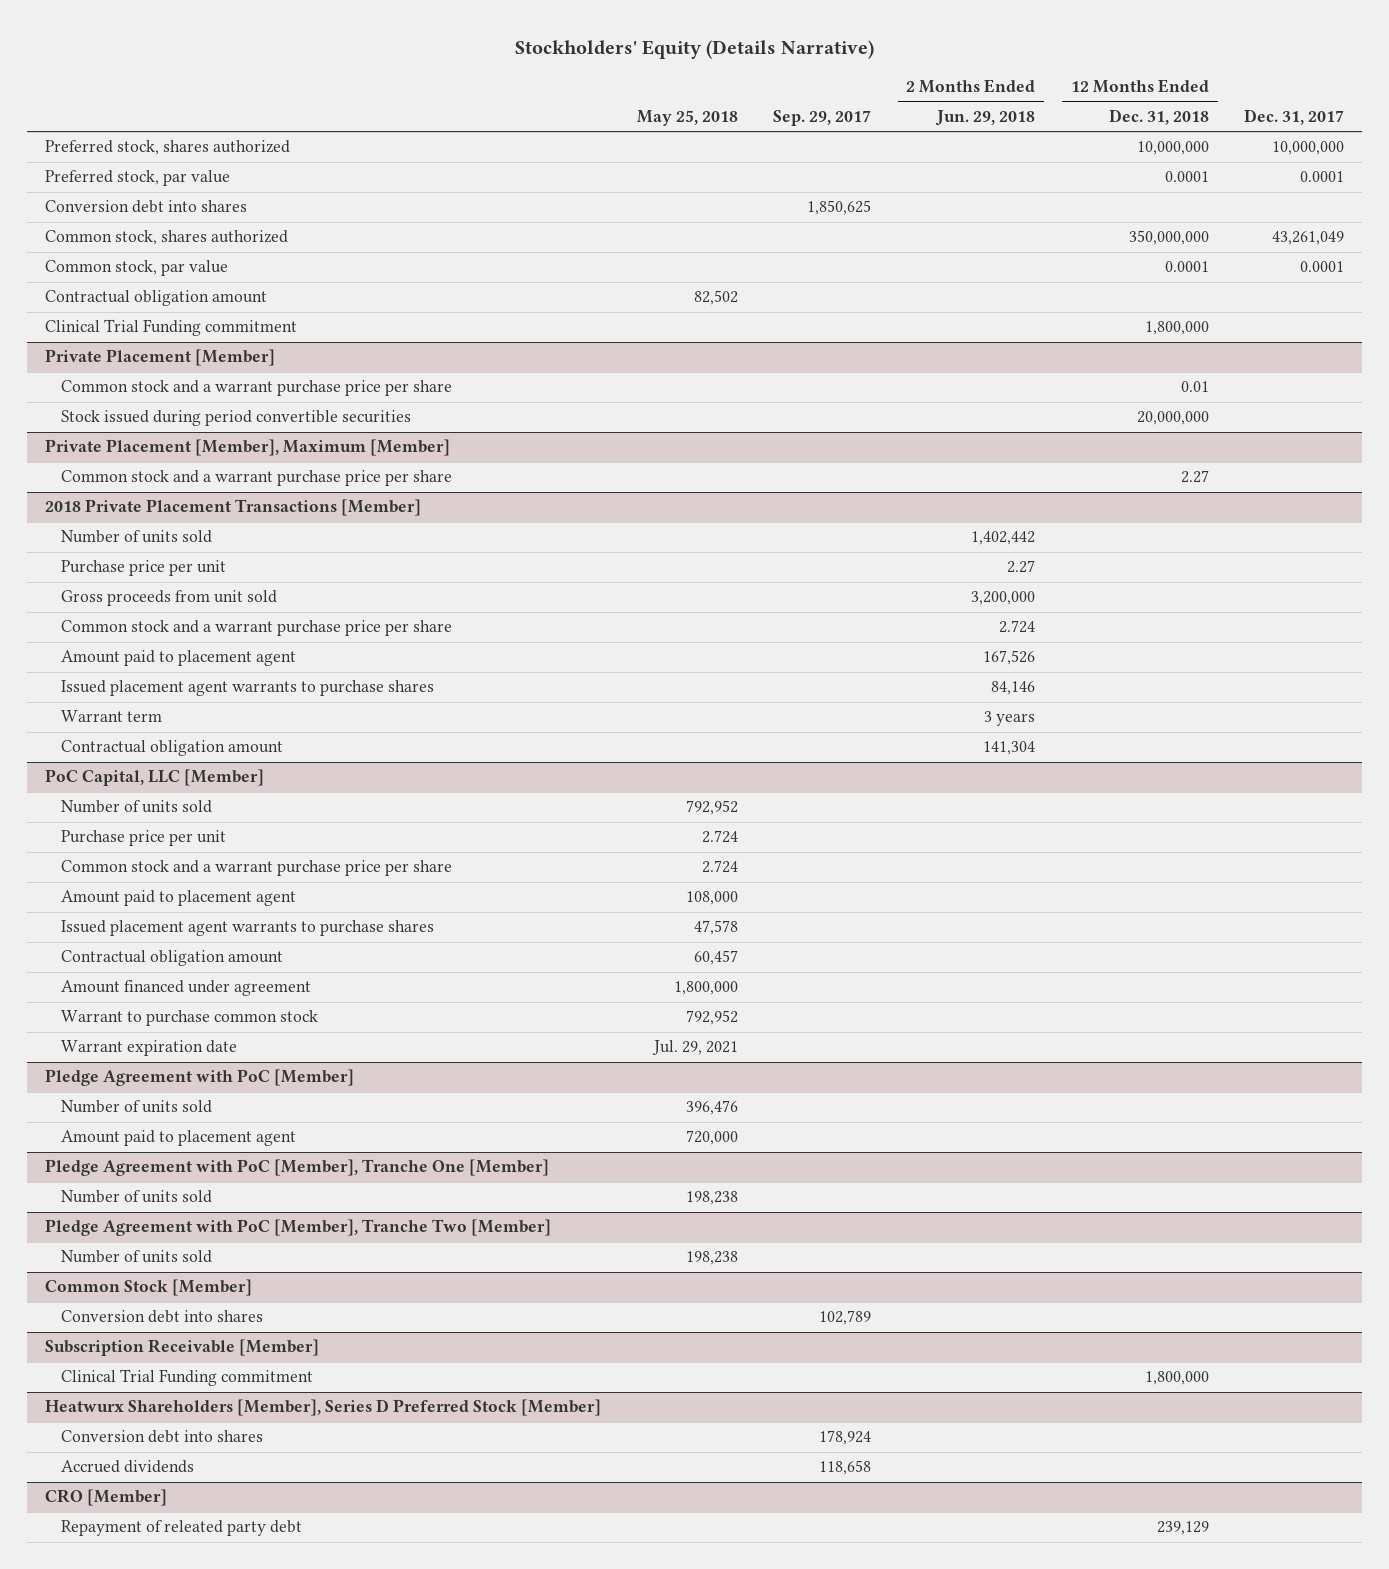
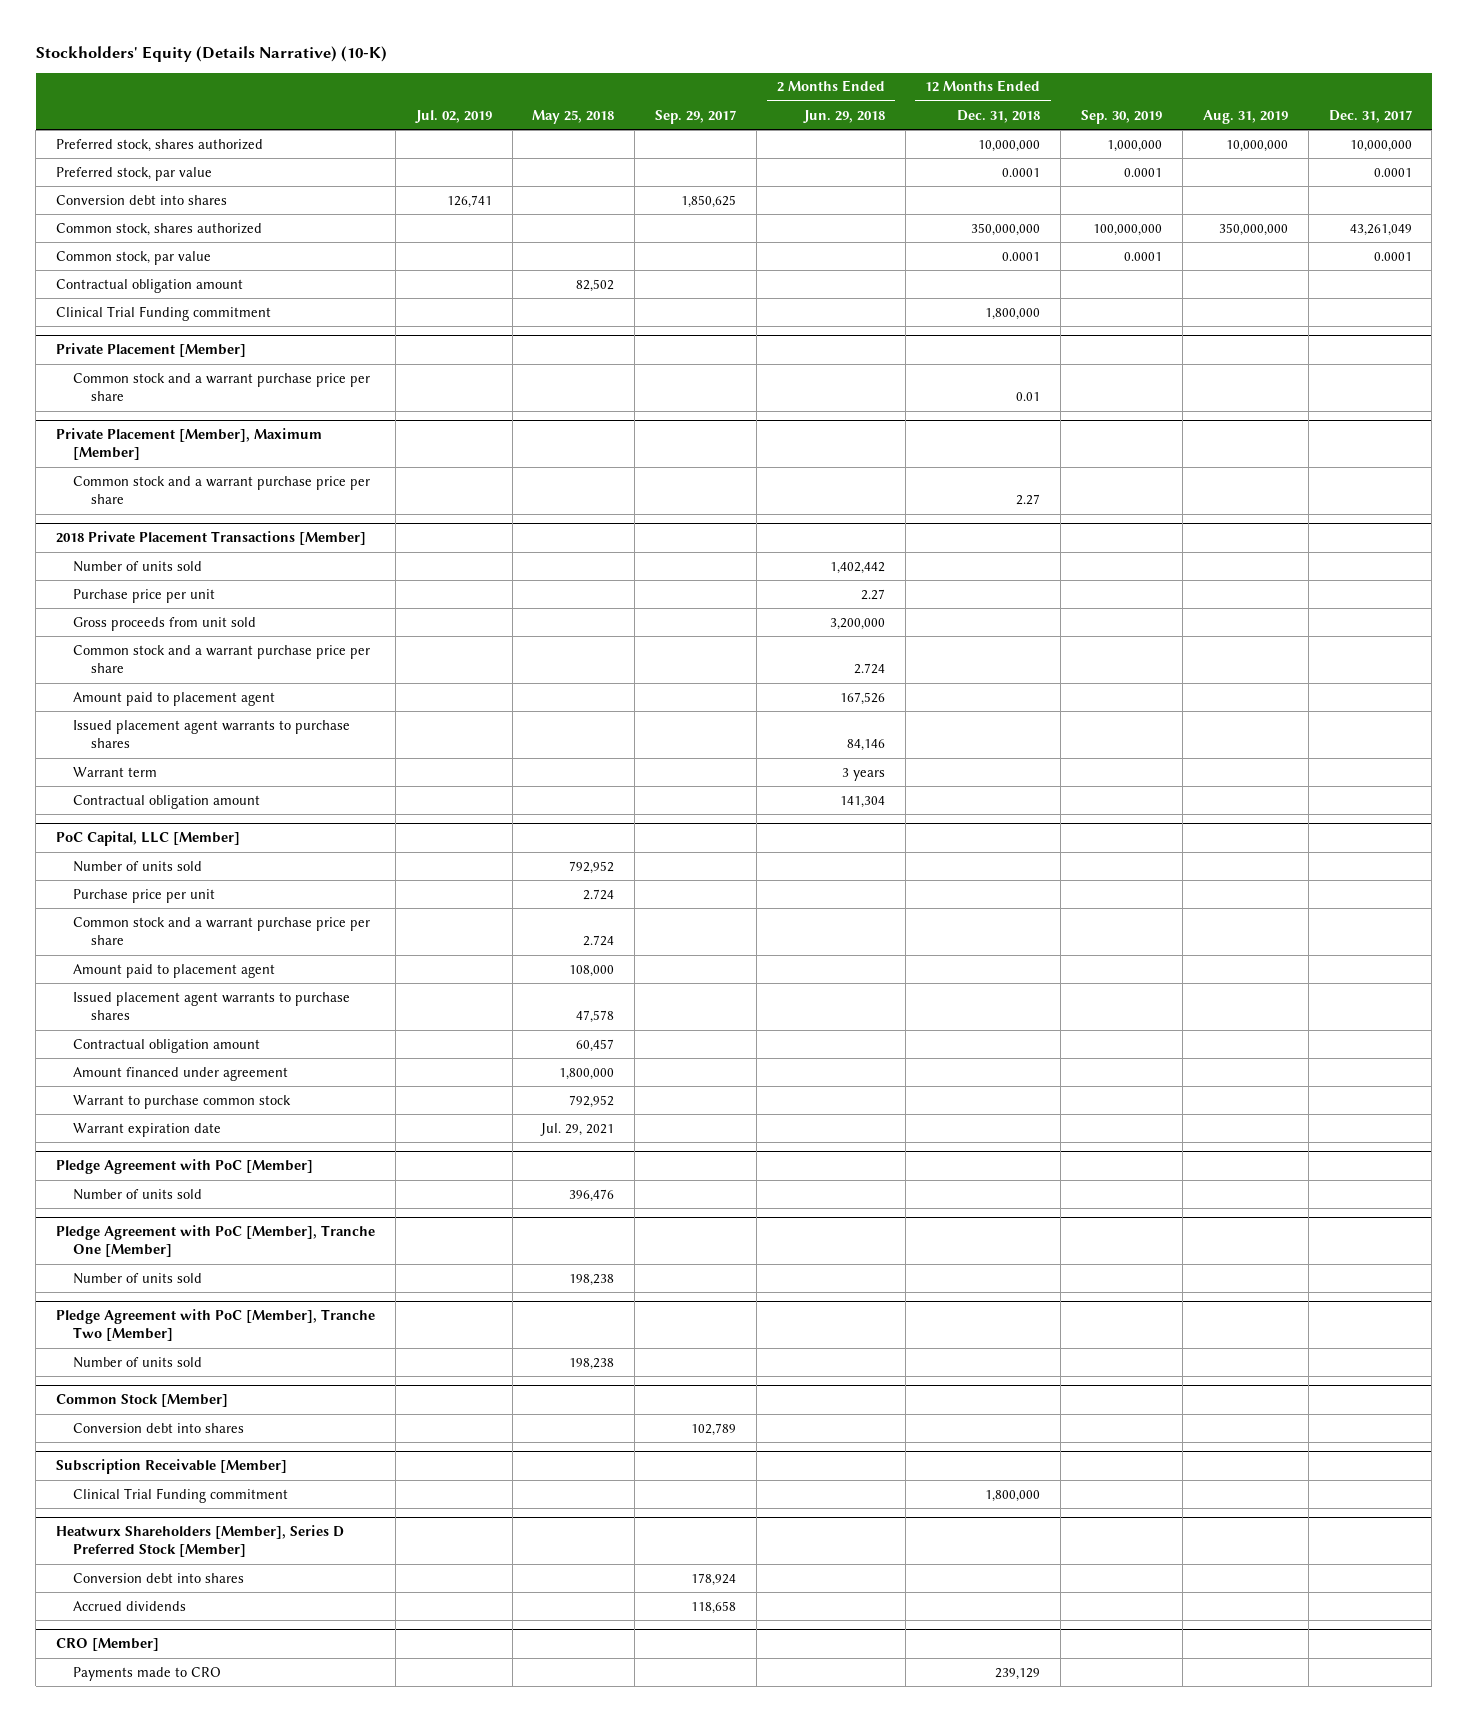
[514,40,874,60] Stockholders' Equity (Details Narrative) -> [35,46,387,63] Stockholders' Equity (Details Narrative) (10-K)
none -> [414,109,492,123] Jul. 02, 2019
none -> [1081,109,1163,124] Sep. 30, 2019
none -> [1202,109,1288,124] Aug. 31, 2019
[61,410,412,427] Stock issued during period convertible securities -> none
[61,1130,297,1147] Amount paid to placement agent -> none
[61,1520,303,1537] Repayment of releated party debt -> [73,1666,222,1681] Payments made to CRO

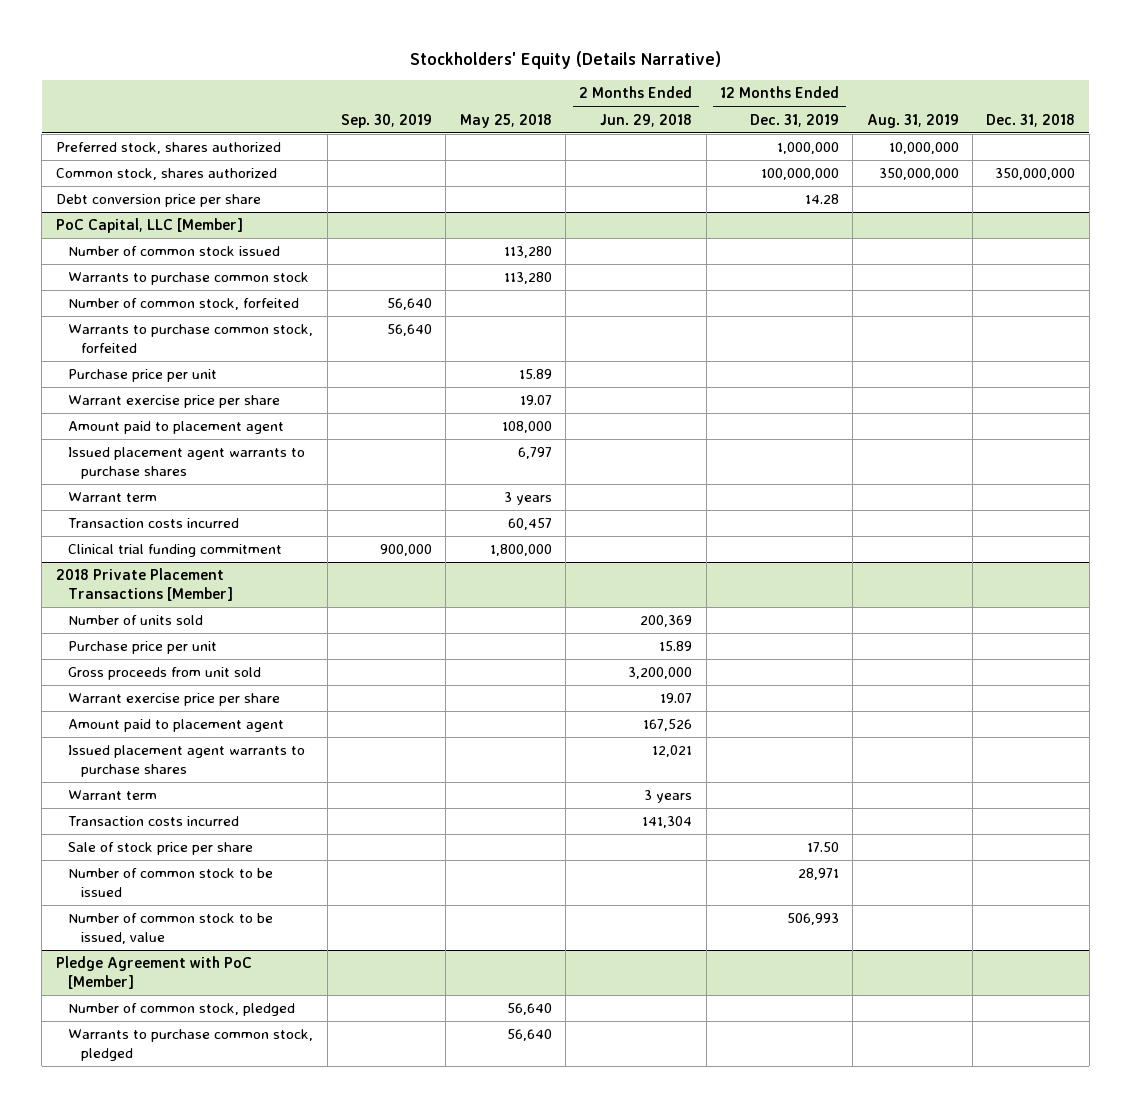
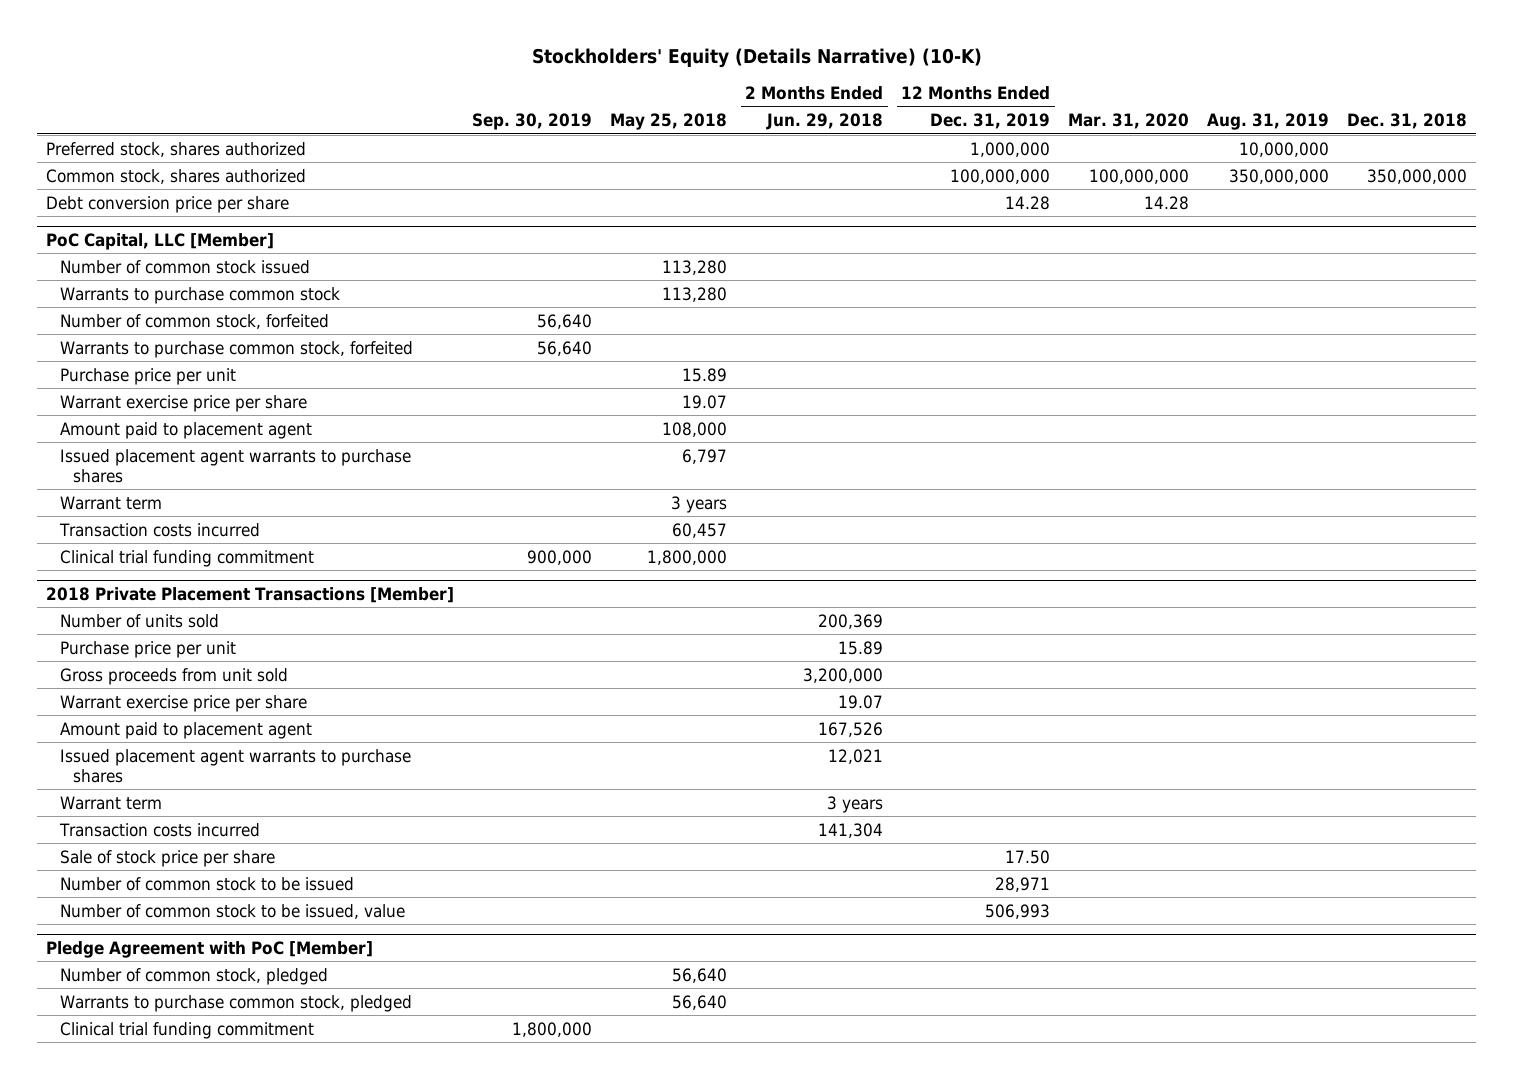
[409,51,721,70] Stockholders' Equity (Details Narrative) -> [531,48,982,69] Stockholders' Equity (Details Narrative) (10-K)
none -> [1068,113,1190,130] Mar. 31, 2020
none -> [59,1021,314,1039] Clinical trial funding commitment

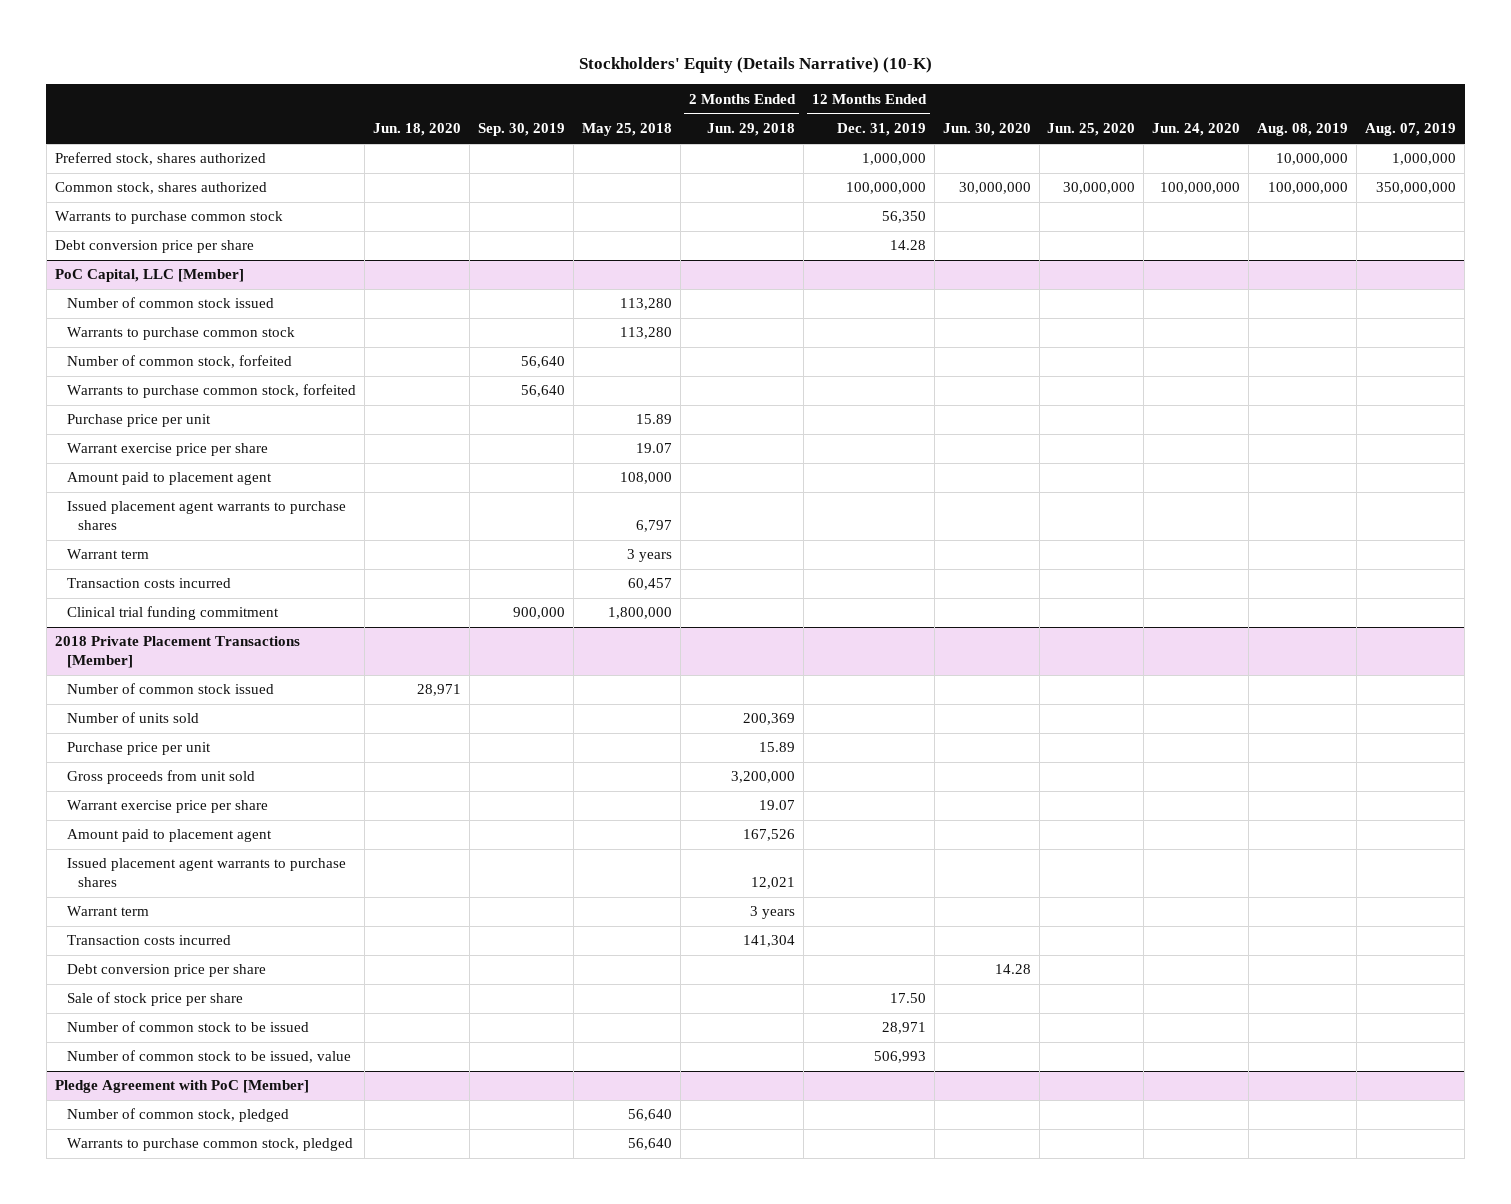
[1068,113,1190,130] Mar. 31, 2020 -> none
[1207,113,1330,131] Aug. 31, 2019 -> none
[1347,113,1468,130] Dec. 31, 2018 -> none
none -> [372,123,461,137] Jun. 18, 2020
none -> [942,123,1031,137] Jun. 30, 2020
none -> [1047,123,1136,137] Jun. 25, 2020
none -> [1152,123,1241,137] Jun. 24, 2020
none -> [1257,123,1349,137] Aug. 08, 2019
none -> [1365,123,1457,137] Aug. 07, 2019
none -> [54,211,283,225] Warrants to purchase common stock
none -> [66,683,274,695] Number of common stock issued
none -> [66,964,266,978] Debt conversion price per share
[59,1021,314,1039] Clinical trial funding commitment -> none

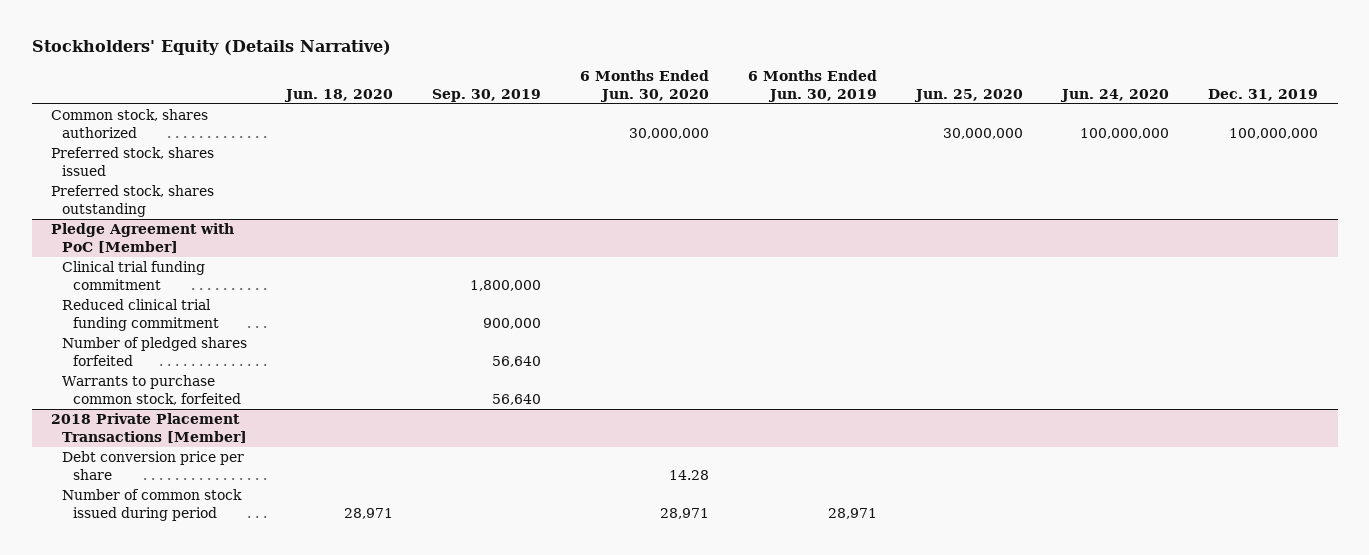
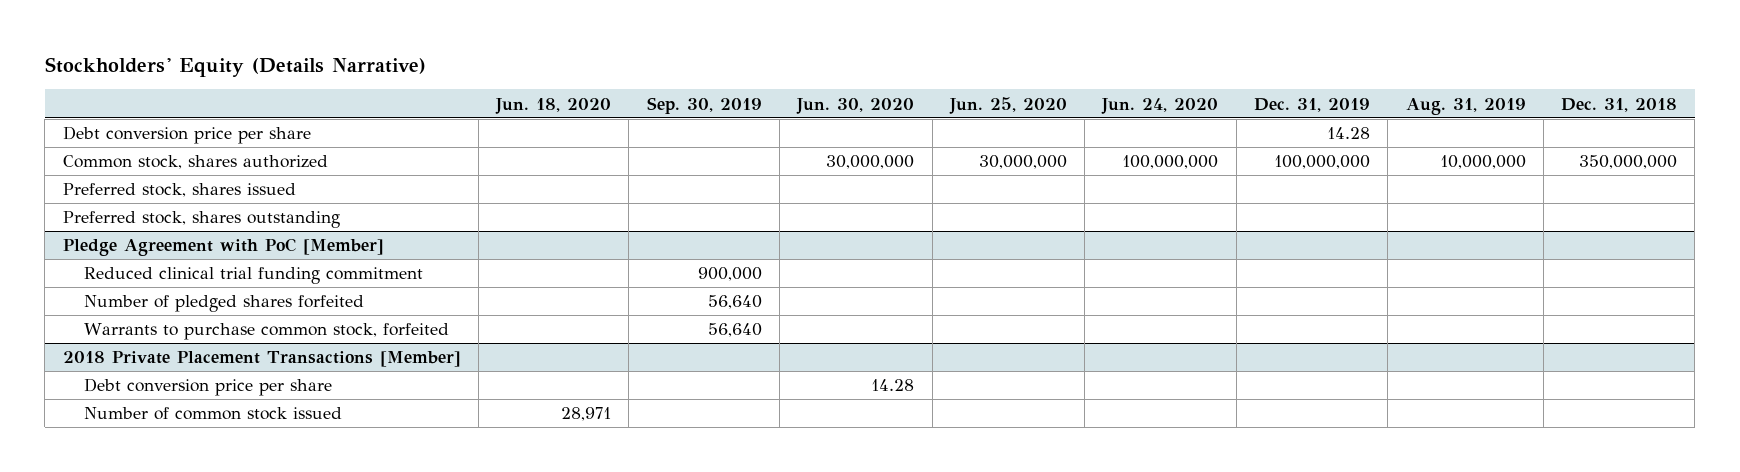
[580,70,710,102] 6 Months Ended Jun. 30, 2020 -> none
[748,70,878,102] 6 Months Ended Jun. 30, 2019 -> none
none -> [796,97,915,114] Jun. 30, 2020
none -> [1405,97,1526,115] Aug. 31, 2019
none -> [1561,97,1678,112] Dec. 31, 2018
none -> [62,126,311,145] Debt conversion price per share
[62,261,206,290] Clinical trial funding commitment -> none
[62,489,243,521] Number of common stock issued during period -> [84,407,343,421] Number of common stock issued

